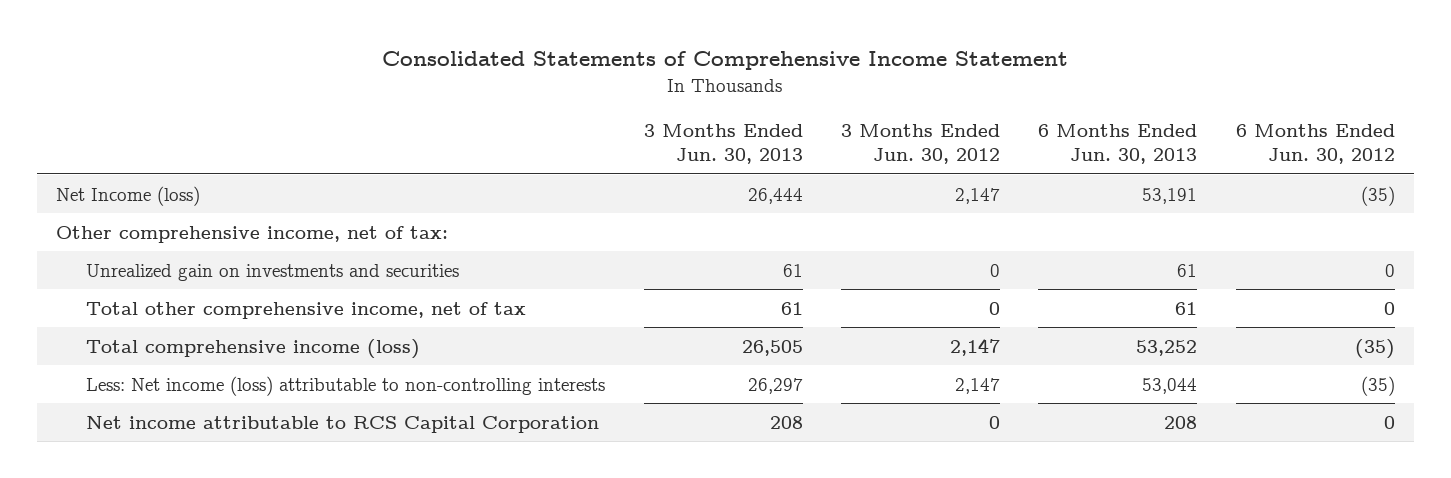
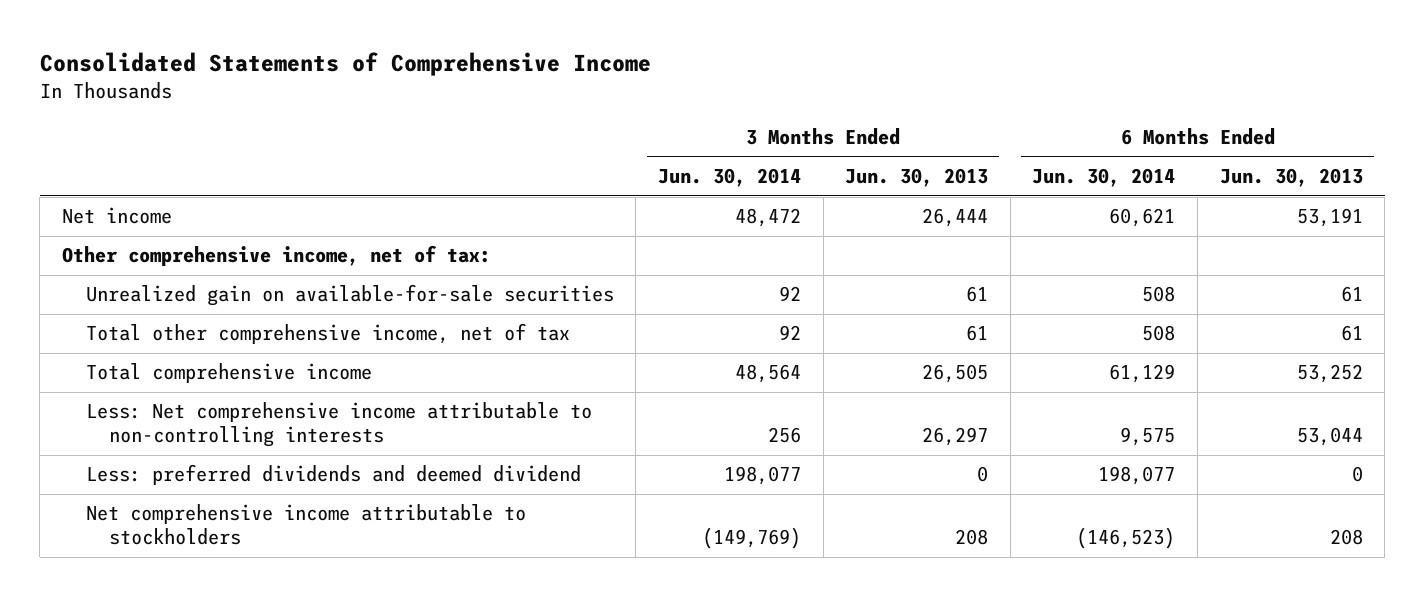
[382,51,1069,71] Consolidated Statements of Comprehensive Income Statement -> [39,51,651,76] Consolidated Statements of Comprehensive Income
[840,123,1000,164] 3 Months Ended Jun. 30, 2012 -> none
[1235,123,1395,164] 6 Months Ended Jun. 30, 2012 -> none
none -> [657,168,801,188] Jun. 30, 2014
none -> [1032,168,1176,188] Jun. 30, 2014
[56,185,201,206] Net Income (loss) -> [61,207,172,225] Net income
[86,263,460,281] Unrealized gain on investments and securities -> [85,284,614,307] Unrealized gain on available-for-sale securities
[86,338,421,359] Total comprehensive income (loss) -> [85,363,372,384] Total comprehensive income
[86,375,606,396] Less: Net income (loss) attributable to non-controlling interests -> [85,402,592,448] Less: Net comprehensive income attributable to non-controlling interests
none -> [85,464,581,486] Less: preferred dividends and deemed dividend
[86,415,600,433] Net income attributable to RCS Capital Corporation -> [85,504,526,546] Net comprehensive income attributable to stockholders

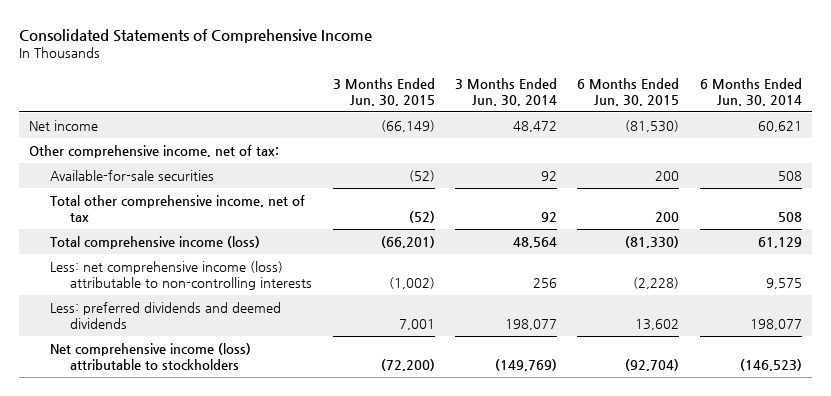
[845,168,989,188] Jun. 30, 2013 -> none
[1219,168,1363,188] Jun. 30, 2013 -> none
none -> [332,77,435,106] 3 Months Ended Jun. 30, 2015
none -> [577,77,680,106] 6 Months Ended Jun. 30, 2015
[85,284,614,307] Unrealized gain on available-for-sale securities -> [49,170,214,182] Available-for-sale securities
[85,363,372,384] Total comprehensive income -> [49,236,260,250] Total comprehensive income (loss)
[85,402,592,448] Less: Net comprehensive income attributable to non-controlling interests -> [49,261,313,291] Less: net comprehensive income (loss) attributable to non-controlling interests
[85,464,581,486] Less: preferred dividends and deemed dividend -> [49,302,281,330] Less: preferred dividends and deemed dividends
[85,504,526,546] Net comprehensive income attributable to stockholders -> [49,343,251,371] Net comprehensive income (loss) attributable to stockholders

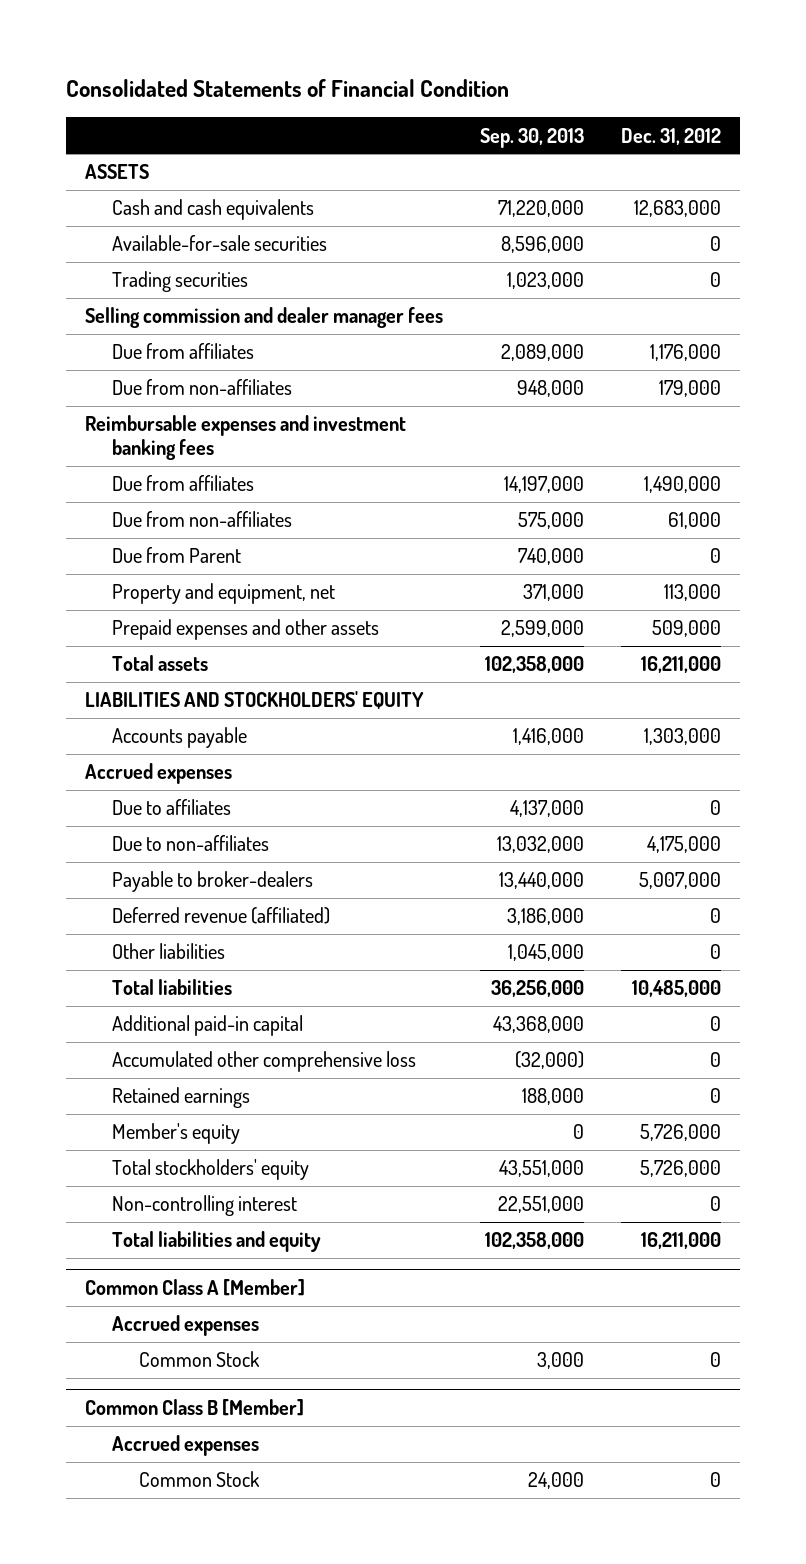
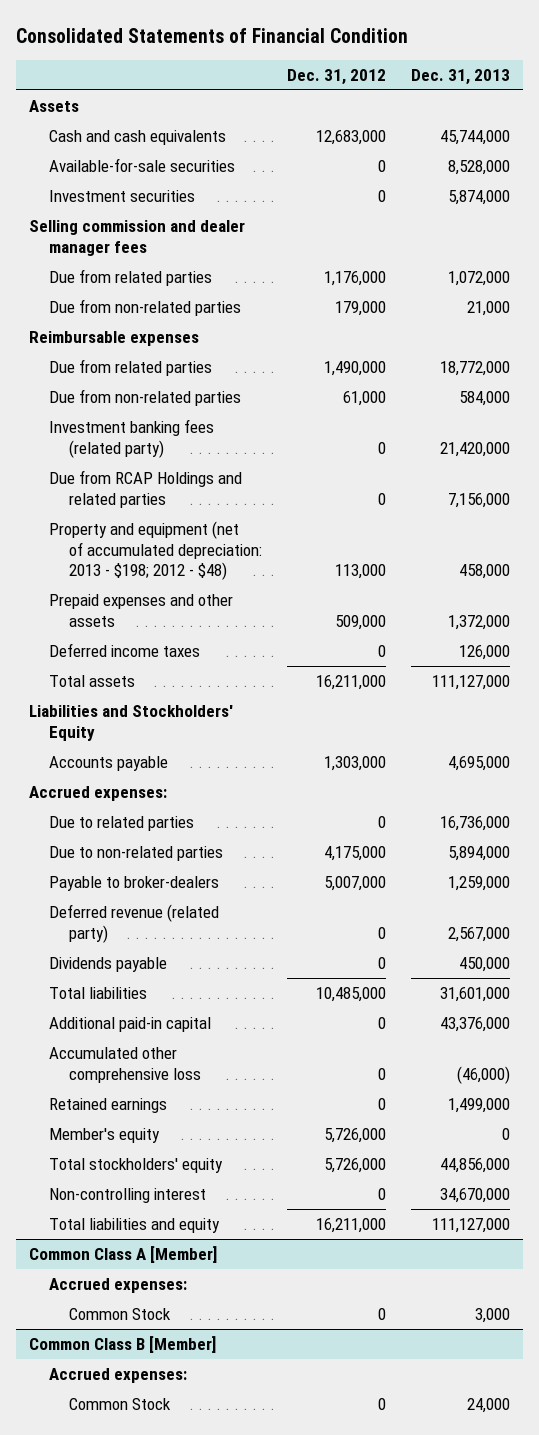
[480,127,585,148] Sep. 30, 2013 -> none
none -> [411,69,511,86] Dec. 31, 2013
[84,164,149,180] ASSETS -> [28,100,79,113] Assets
[111,271,248,293] Trading securities -> [48,190,195,203] Investment securities
[111,547,241,564] Due from Parent -> none
[111,343,254,360] Due from affiliates -> [48,269,212,287] Due from related parties
[111,379,292,396] Due from non-affiliates -> [48,299,241,317] Due from non-related parties
[84,415,406,461] Reimbursable expenses and investment banking fees -> [28,331,199,347] Reimbursable expenses
[111,475,254,492] Due from affiliates -> [48,359,212,377] Due from related parties
[111,511,292,528] Due from non-affiliates -> [48,389,241,407] Due from non-related parties
none -> [48,419,214,458] Investment banking fees (related party)
none -> [48,470,242,508] Due from RCAP Holdings and related parties
[111,583,335,605] Property and equipment, net -> [48,521,263,581] Property and equipment (net of accumulated depreciation: 2013 - $198; 2012 - $48)
none -> [48,643,200,658] Deferred income taxes
[84,691,424,710] LIABILITIES AND STOCKHOLDERS' EQUITY -> [28,705,233,741] Liabilities and Stockholders' Equity
[111,799,231,816] Due to affiliates -> none
[84,763,232,785] Accrued expenses -> [28,786,167,802] Accrued expenses:
none -> [48,816,194,832] Due to related parties
[111,835,269,852] Due to non-affiliates -> [48,846,223,862] Due to non-related parties
[111,907,330,925] Deferred revenue (affiliated) -> [48,904,219,943] Deferred revenue (related party)
[111,943,225,960] Other liabilities -> [48,957,167,973] Dividends payable
[111,1315,259,1337] Accrued expenses -> [48,1278,187,1294] Accrued expenses:
[111,1435,259,1457] Accrued expenses -> [48,1368,187,1384] Accrued expenses:

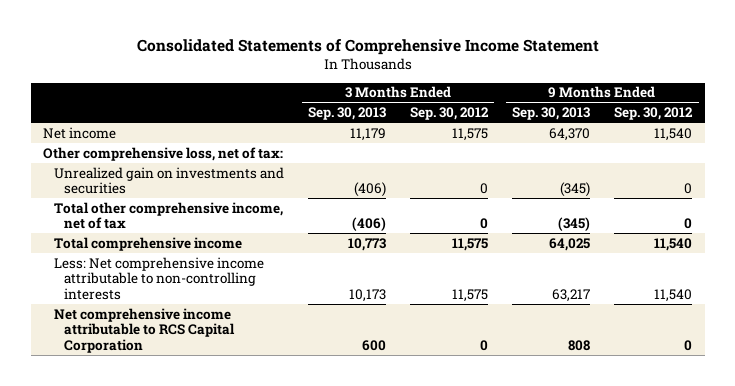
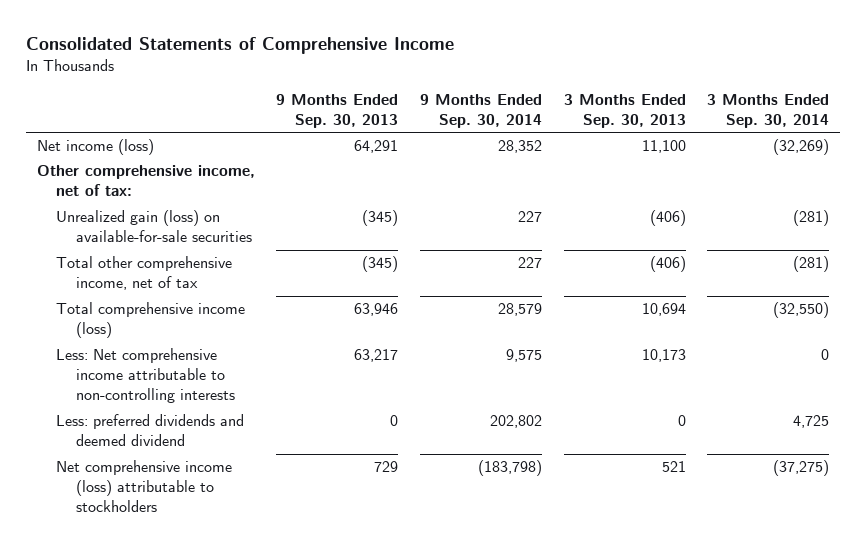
[136,39,599,56] Consolidated Statements of Comprehensive Income Statement -> [25,37,454,55] Consolidated Statements of Comprehensive Income
[409,107,489,121] Sep. 30, 2012 -> none
[614,107,694,121] Sep. 30, 2012 -> none
none -> [420,93,543,128] 9 Months Ended Sep. 30, 2014
none -> [707,93,830,128] 3 Months Ended Sep. 30, 2014
[42,126,116,139] Net income -> [36,139,154,156] Net income (loss)
[349,127,386,141] 11,179 -> [641,140,686,154] 11,100
[549,127,591,141] 64,370 -> [354,140,399,154] 64,291
[42,146,283,161] Other comprehensive loss, net of tax: -> [36,165,255,197] Other comprehensive income, net of tax:
[53,166,284,195] Unrealized gain on investments and securities -> [56,210,253,243] Unrealized gain (loss) on available-for-sale securities
[53,236,242,251] Total comprehensive income -> [56,302,246,339] Total comprehensive income (loss)
[347,237,386,251] 10,773 -> [641,303,686,317] 10,694
[549,237,591,251] 64,025 -> [354,303,399,317] 63,946
none -> [56,414,245,447] Less: preferred dividends and deemed dividend
[53,307,236,353] Net comprehensive income attributable to RCS Capital Corporation -> [56,460,233,513] Net comprehensive income (loss) attributable to stockholders
[361,339,386,351] 600 -> [661,461,686,473] 521
[568,339,591,351] 808 -> [374,461,399,473] 729

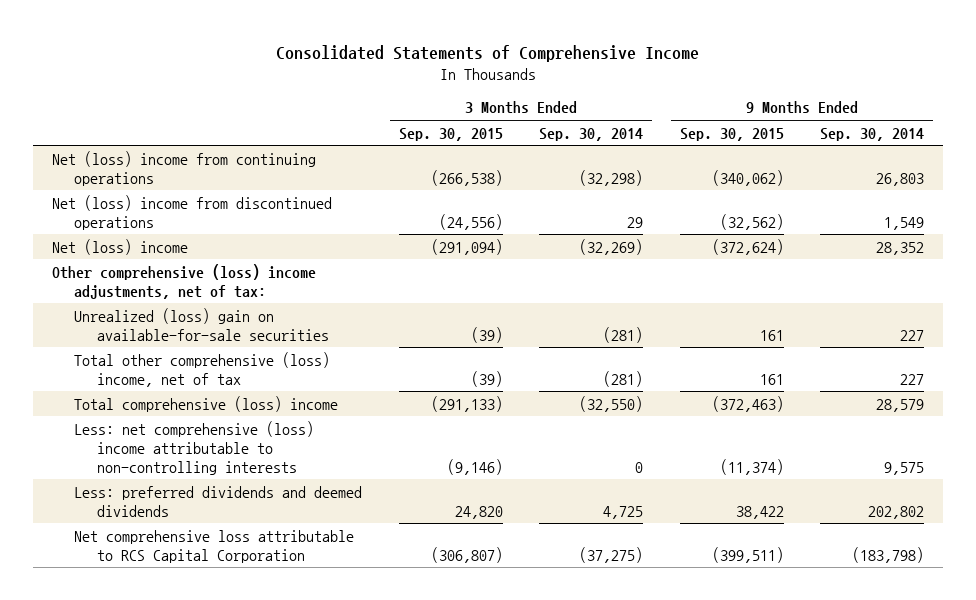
[276,93,399,128] 9 Months Ended Sep. 30, 2013 -> none
[563,93,686,128] 3 Months Ended Sep. 30, 2013 -> none
none -> [398,127,503,141] Sep. 30, 2015
none -> [679,127,784,141] Sep. 30, 2015
none -> [51,150,316,186] Net (loss) income from continuing operations
none -> [51,194,332,230] Net (loss) income from discontinued operations
[36,139,154,156] Net income (loss) -> [51,238,188,255] Net (loss) income
[36,165,255,197] Other comprehensive income, net of tax: -> [51,263,316,299] Other comprehensive (loss) income adjustments, net of tax:
[56,210,253,243] Unrealized gain (loss) on available-for-sale securities -> [74,307,329,341] Unrealized (loss) gain on available-for-sale securities
[56,256,233,291] Total other comprehensive income, net of tax -> [74,351,331,387] Total other comprehensive (loss) income, net of tax
[56,302,246,339] Total comprehensive income (loss) -> [74,395,339,412] Total comprehensive (loss) income
[56,348,236,404] Less: Net comprehensive income attributable to non-controlling interests -> [74,420,315,475] Less: net comprehensive (loss) income attributable to non-controlling interests
[56,414,245,447] Less: preferred dividends and deemed dividend -> [74,485,363,517] Less: preferred dividends and deemed dividends
[56,460,233,513] Net comprehensive income (loss) attributable to stockholders -> [74,529,355,563] Net comprehensive loss attributable to RCS Capital Corporation

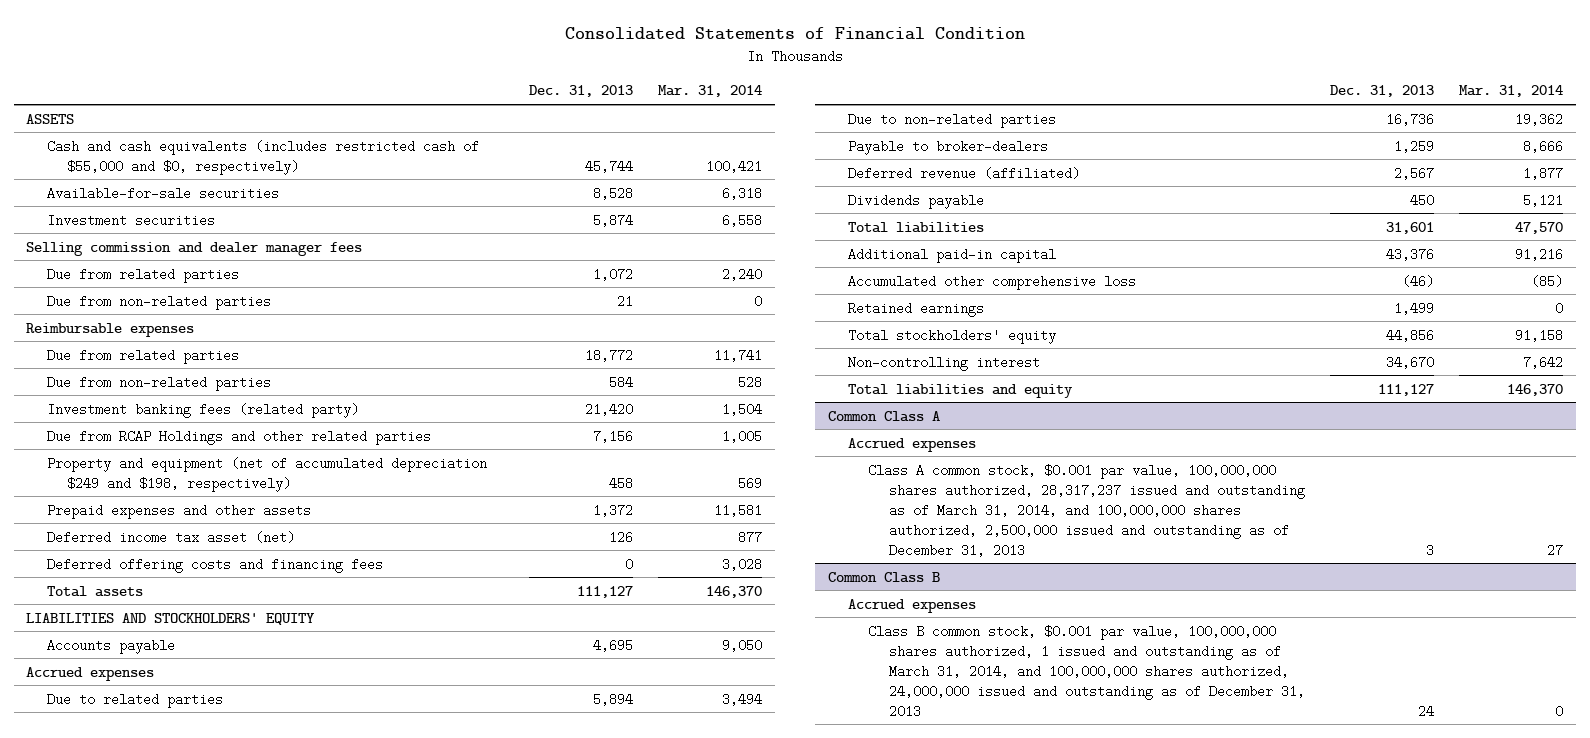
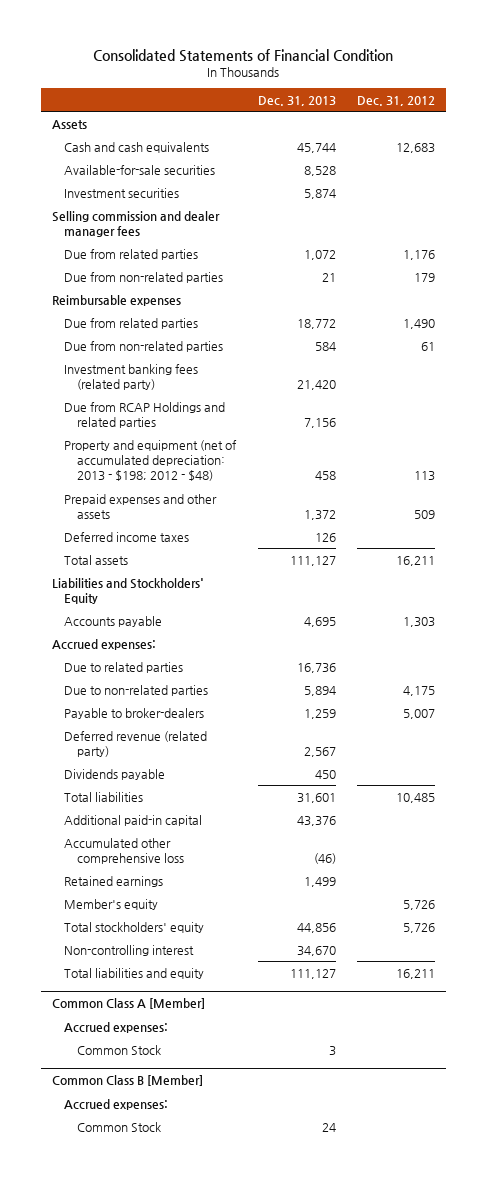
[657,85,762,98] Mar. 31, 2014 -> none
none -> [357,96,436,107] Dec. 31, 2012
[26,113,75,124] ASSETS -> [51,119,87,129] Assets
[46,139,479,175] Cash and cash equivalents (includes restricted cash of $55,000 and $0, respectively) -> [64,141,210,153] Cash and cash equivalents
[46,429,431,445] Due from RCAP Holdings and other related parties -> [64,401,226,429] Due from RCAP Holdings and related parties
[46,456,487,492] Property and equipment (net of accumulated depreciation $249 and $198, respectively) -> [64,439,238,482] Property and equipment (net of accumulated depreciation: 2013 - $198; 2012 - $48)
[46,557,383,573] Deferred offering costs and financing fees -> none
[46,530,295,544] Deferred income tax asset (net) -> [64,531,190,542] Deferred income taxes
[26,612,316,625] LIABILITIES AND STOCKHOLDERS' EQUITY -> [51,577,204,605] Liabilities and Stockholders' Equity
[26,666,155,681] Accrued expenses -> [51,638,156,650] Accrued expenses:
[592,692,633,706] 5,894 -> [296,662,336,673] 16,736
[1386,112,1435,126] 16,736 -> [303,685,336,696] 5,894
[848,166,1081,180] Deferred revenue (affiliated) -> [64,730,208,758] Deferred revenue (related party)
none -> [64,898,159,910] Member's equity
[868,463,1305,557] Class A common stock, $0.001 par value, 100,000,000 shares authorized, 28,317,237 issued and outstanding as of March 31, 2014, and 100,000,000 shares authorized, 2,500,000 issued and outstanding as of December 31, 2013 -> none
[868,624,1305,718] Class B common stock, $0.001 par value, 100,000,000 shares authorized, 1 issued and outstanding as of March 31, 2014, and 100,000,000 shares authorized, 24,000,000 issued and outstanding as of December 31, 2013 -> none
[827,410,940,422] Common Class A -> [51,998,205,1010] Common Class A [Member]
[848,437,977,452] Accrued expenses -> [64,1021,169,1033] Accrued expenses:
none -> [77,1044,162,1055] Common Stock
[827,571,940,583] Common Class B -> [51,1075,203,1087] Common Class B [Member]
[848,598,977,613] Accrued expenses -> [64,1098,169,1110] Accrued expenses:
none -> [77,1121,162,1132] Common Stock

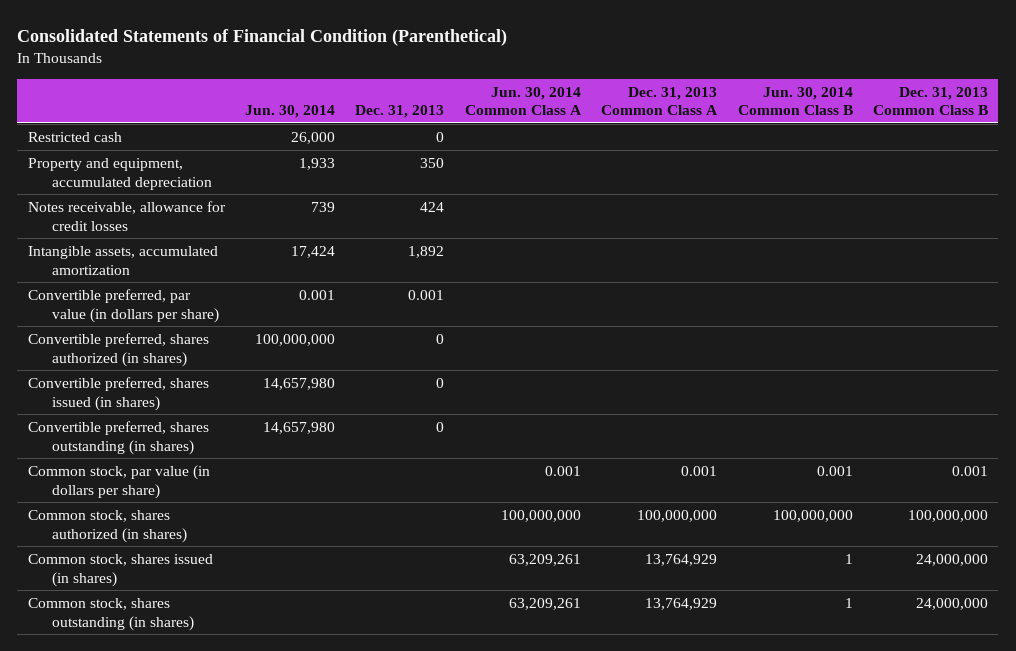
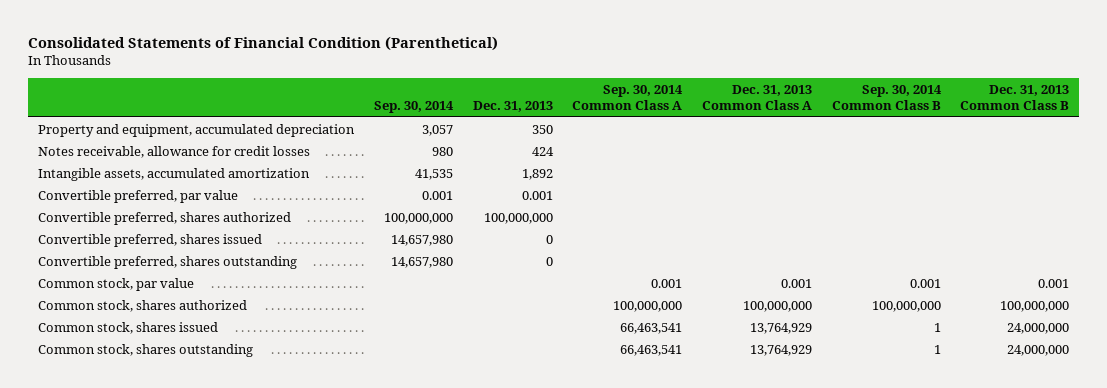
[245,105,336,119] Jun. 30, 2014 -> none
[464,86,582,116] Jun. 30, 2014 Common Class A -> none
[737,86,853,116] Jun. 30, 2014 Common Class B -> none
none -> [373,101,454,114] Sep. 30, 2014
none -> [572,84,684,111] Sep. 30, 2014 Common Class A
none -> [831,84,942,111] Sep. 30, 2014 Common Class B
[27,131,122,142] Restricted cash -> none
[27,288,219,323] Convertible preferred, par value (in dollars per share) -> [38,189,239,203] Convertible preferred, par value
[27,332,209,367] Convertible preferred, shares authorized (in shares) -> [38,211,292,225] Convertible preferred, shares authorized
[436,333,445,344] 0 -> [483,212,553,224] 100,000,000
[27,376,209,411] Convertible preferred, shares issued (in shares) -> [38,233,263,247] Convertible preferred, shares issued
[27,420,209,455] Convertible preferred, shares outstanding (in shares) -> [38,255,298,269] Convertible preferred, shares outstanding
[27,464,210,499] Common stock, par value (in dollars per share) -> [38,277,195,291] Common stock, par value
[27,509,187,543] Common stock, shares authorized (in shares) -> [38,299,248,312] Common stock, shares authorized
[27,553,213,587] Common stock, shares issued (in shares) -> [38,321,219,334] Common stock, shares issued
[27,597,194,631] Common stock, shares outstanding (in shares) -> [38,343,254,357] Common stock, shares outstanding

